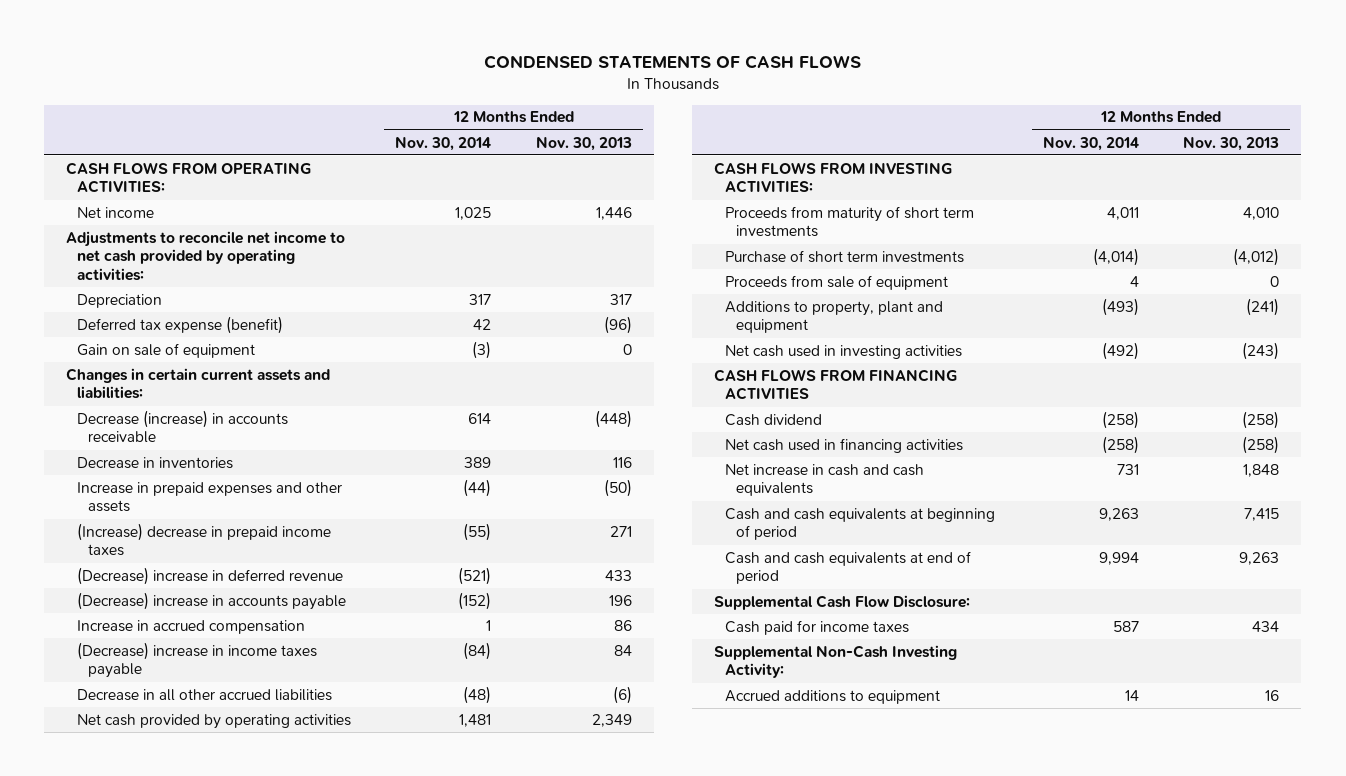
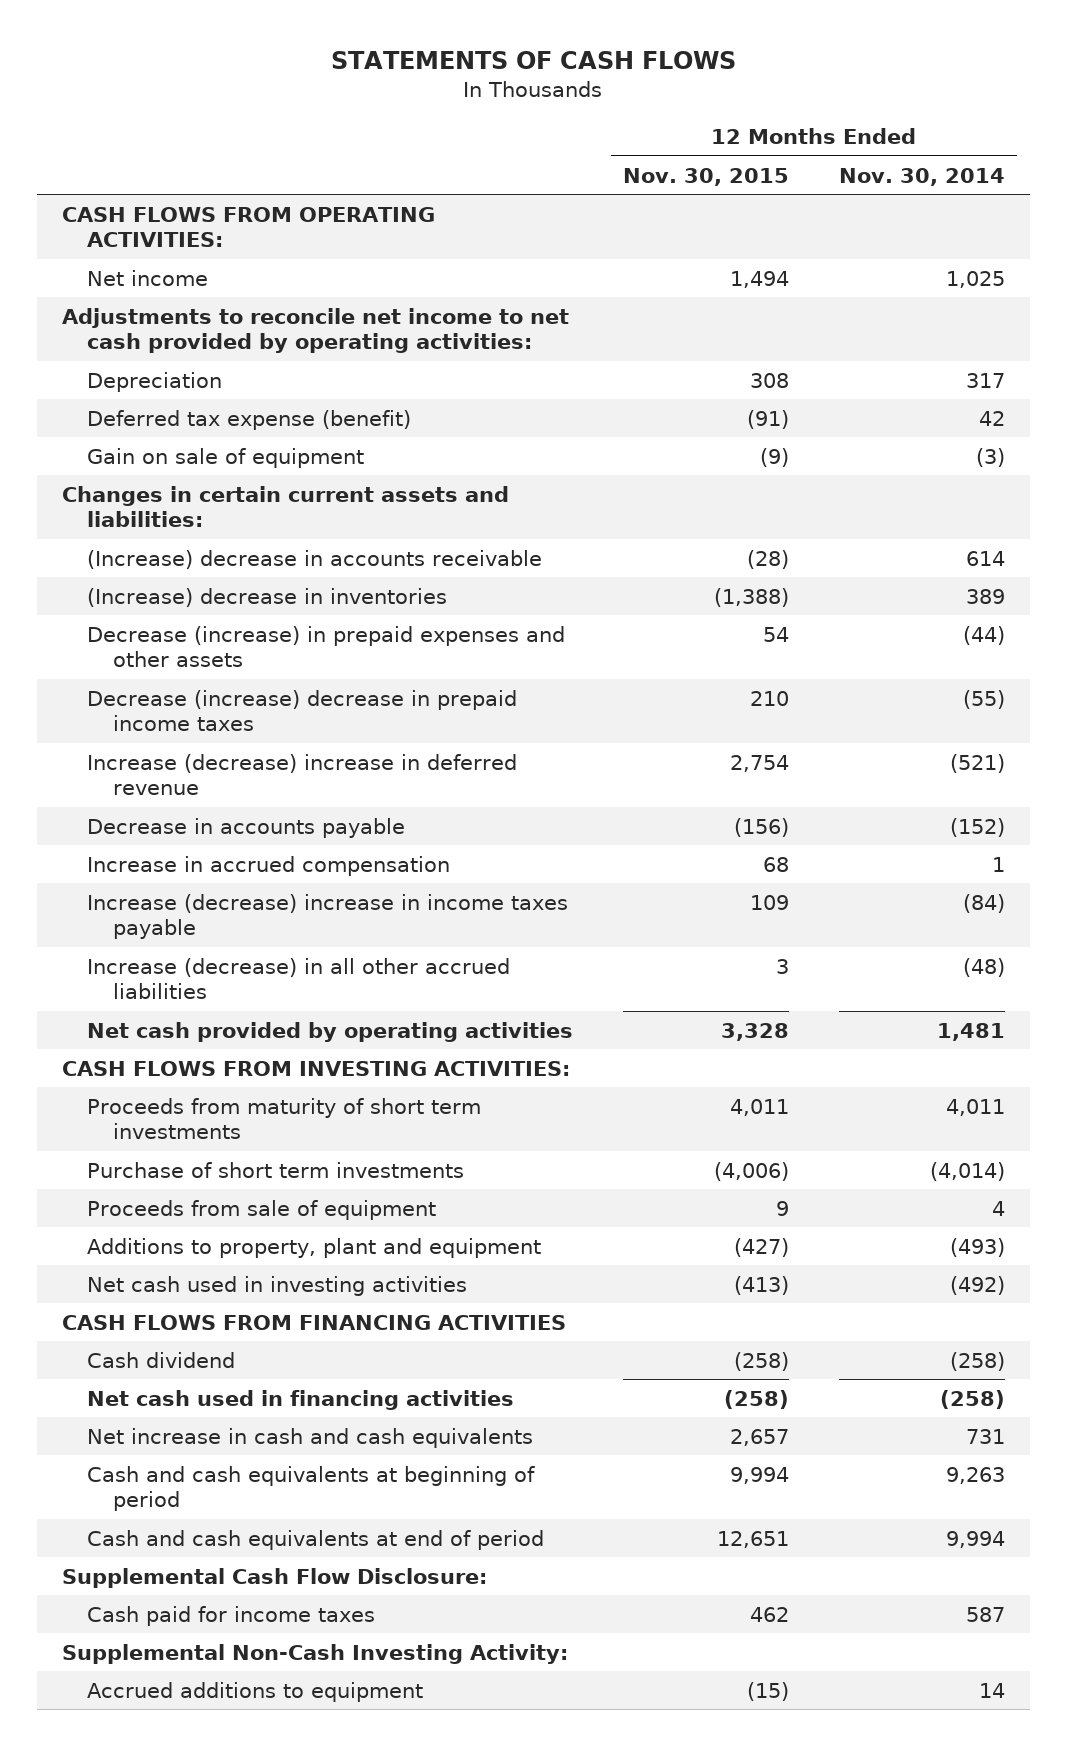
[483,55,861,70] CONDENSED STATEMENTS OF CASH FLOWS -> [331,51,737,70] STATEMENTS OF CASH FLOWS
[535,136,632,151] Nov. 30, 2013 -> none
none -> [623,167,790,186] Nov. 30, 2015
[77,409,289,444] Decrease (increase) in accounts receivable -> [87,549,543,569] (Increase) decrease in accounts receivable
[77,456,234,469] Decrease in inventories -> [87,587,448,607] (Increase) decrease in inventories
[77,481,343,513] Increase in prepaid expenses and other assets -> [87,625,566,667] Decrease (increase) in prepaid expenses and other assets
[77,522,332,557] (Increase) decrease in prepaid income taxes -> [87,689,518,731] Decrease (increase) decrease in prepaid income taxes
[77,566,344,585] (Decrease) increase in deferred revenue -> [87,753,518,795] Increase (decrease) increase in deferred revenue
[77,591,347,610] (Decrease) increase in accounts payable -> [87,817,406,838] Decrease in accounts payable
[77,641,318,679] (Decrease) increase in income taxes payable -> [87,893,569,939] Increase (decrease) increase in income taxes payable
[77,688,333,701] Decrease in all other accrued liabilities -> [87,957,511,999] Increase (decrease) in all other accrued liabilities

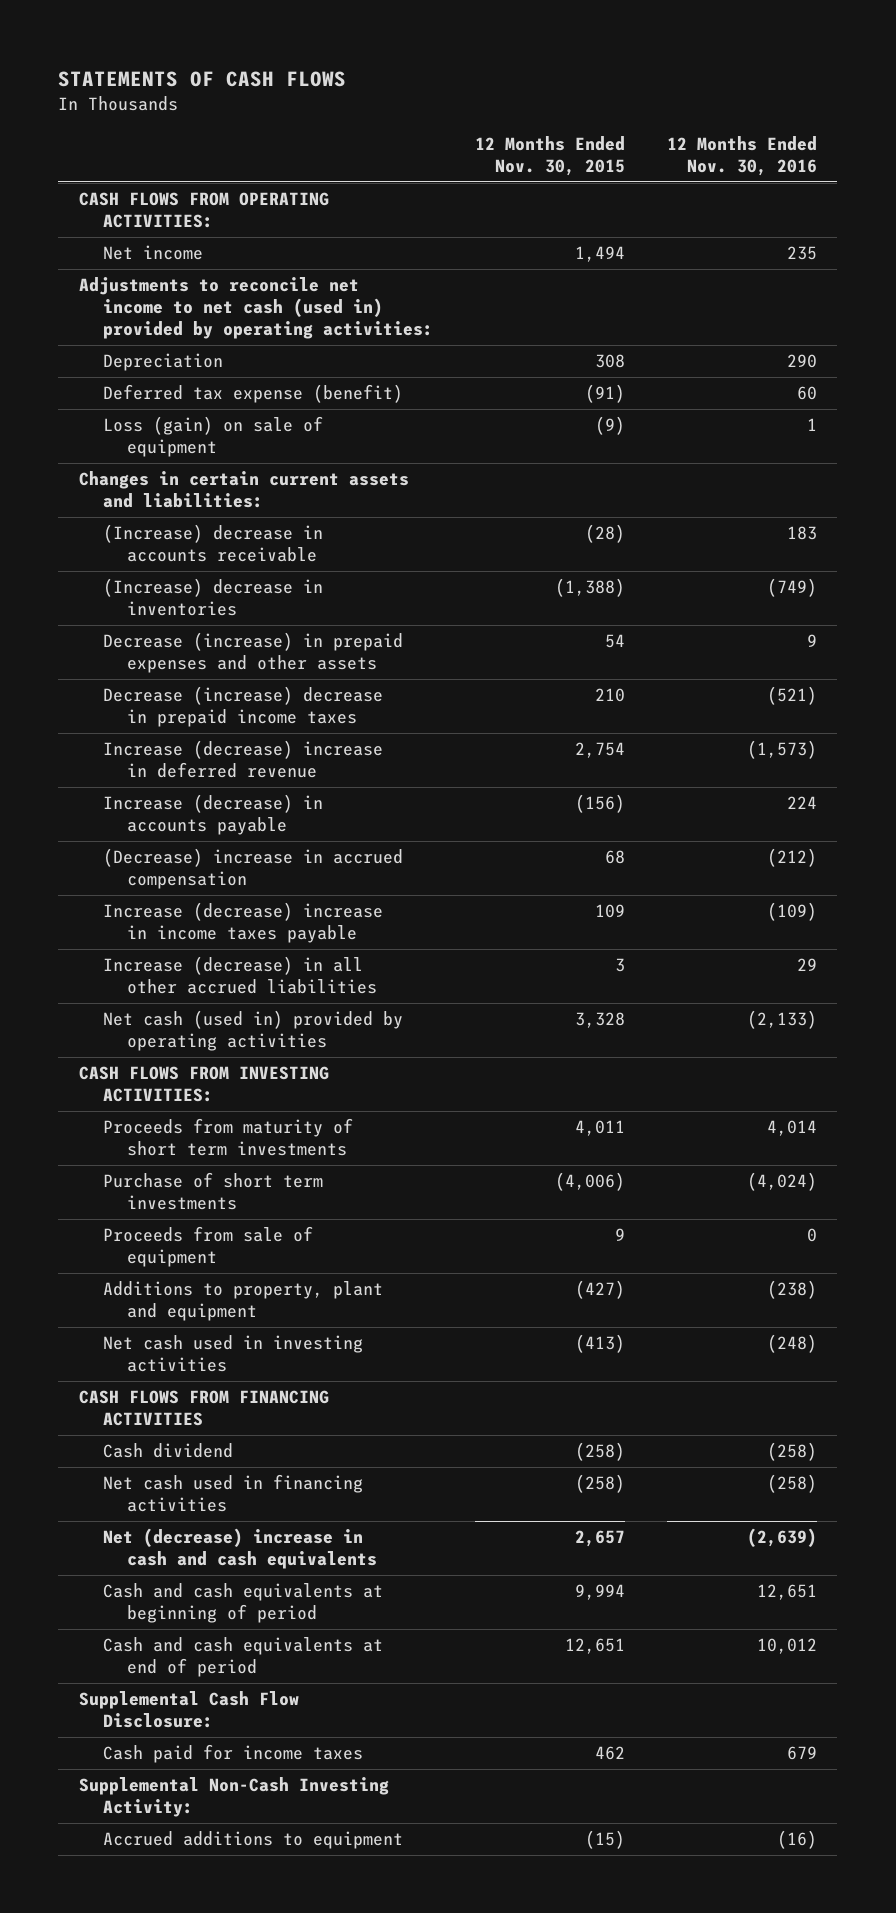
[838,167,1005,186] Nov. 30, 2014 -> none
none -> [666,135,817,176] 12 Months Ended Nov. 30, 2016
[62,307,570,353] Adjustments to reconcile net income to net cash provided by operating activities: -> [79,277,434,339] Adjustments to reconcile net income to net cash (used in) provided by operating activities:
[87,447,365,468] Gain on sale of equipment -> [103,416,324,457] Loss (gain) on sale of equipment
[87,817,406,838] Decrease in accounts payable -> [103,794,324,835] Increase (decrease) in accounts payable
[87,855,451,876] Increase in accrued compensation -> [103,848,404,889] (Decrease) increase in accrued compensation
[87,1021,574,1042] Net cash provided by operating activities -> [103,1010,404,1051] Net cash (used in) provided by operating activities
[87,1427,534,1448] Net increase in cash and cash equivalents -> [103,1528,378,1569] Net (decrease) increase in cash and cash equivalents

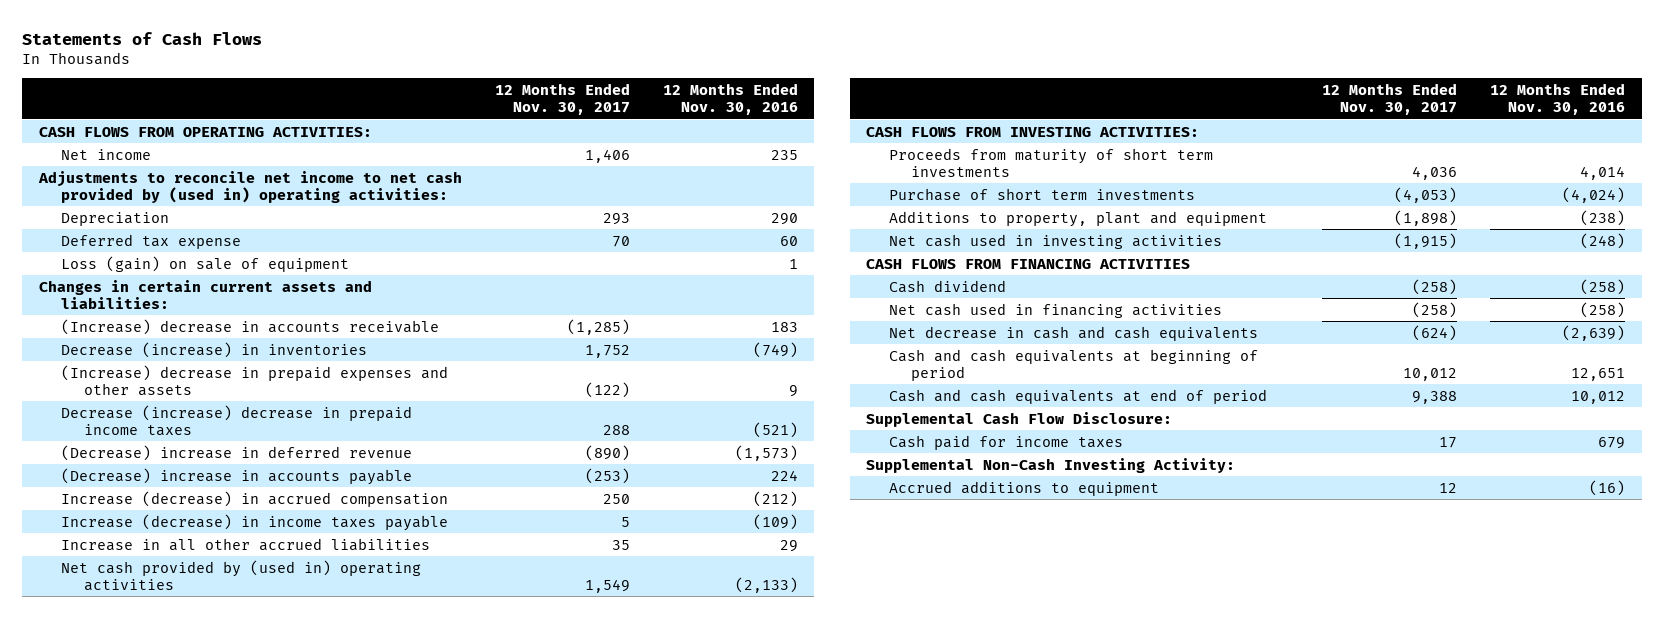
[58,70,347,87] STATEMENTS OF CASH FLOWS -> [22,31,263,45] Statements of Cash Flows
[474,135,625,176] 12 Months Ended Nov. 30, 2015 -> none
none -> [494,82,630,115] 12 Months Ended Nov. 30, 2017
[79,277,434,339] Adjustments to reconcile net income to net cash (used in) provided by operating activities: -> [37,170,462,203] Adjustments to reconcile net income to net cash provided by (used in) operating activities:
[103,384,404,404] Deferred tax expense (benefit) -> [61,233,242,249] Deferred tax expense
[103,578,324,616] (Increase) decrease in inventories -> [61,341,368,358] Decrease (increase) in inventories
[103,632,404,673] Decrease (increase) in prepaid expenses and other assets -> [61,364,449,396] (Increase) decrease in prepaid expenses and other assets
[103,740,384,778] Increase (decrease) increase in deferred revenue -> [61,444,413,461] (Decrease) increase in deferred revenue
[103,794,324,835] Increase (decrease) in accounts payable -> [61,467,413,485] (Decrease) increase in accounts payable
[103,848,404,889] (Decrease) increase in accrued compensation -> [61,490,449,507] Increase (decrease) in accrued compensation
[103,902,384,943] Increase (decrease) increase in income taxes payable -> [61,513,449,531] Increase (decrease) in income taxes payable
[103,956,378,994] Increase (decrease) in all other accrued liabilities -> [61,537,431,551] Increase in all other accrued liabilities
[103,1010,404,1051] Net cash (used in) provided by operating activities -> [61,559,422,591] Net cash provided by (used in) operating activities
[103,1226,314,1267] Proceeds from sale of equipment -> none
[103,1528,378,1569] Net (decrease) increase in cash and cash equivalents -> [888,325,1258,341] Net decrease in cash and cash equivalents

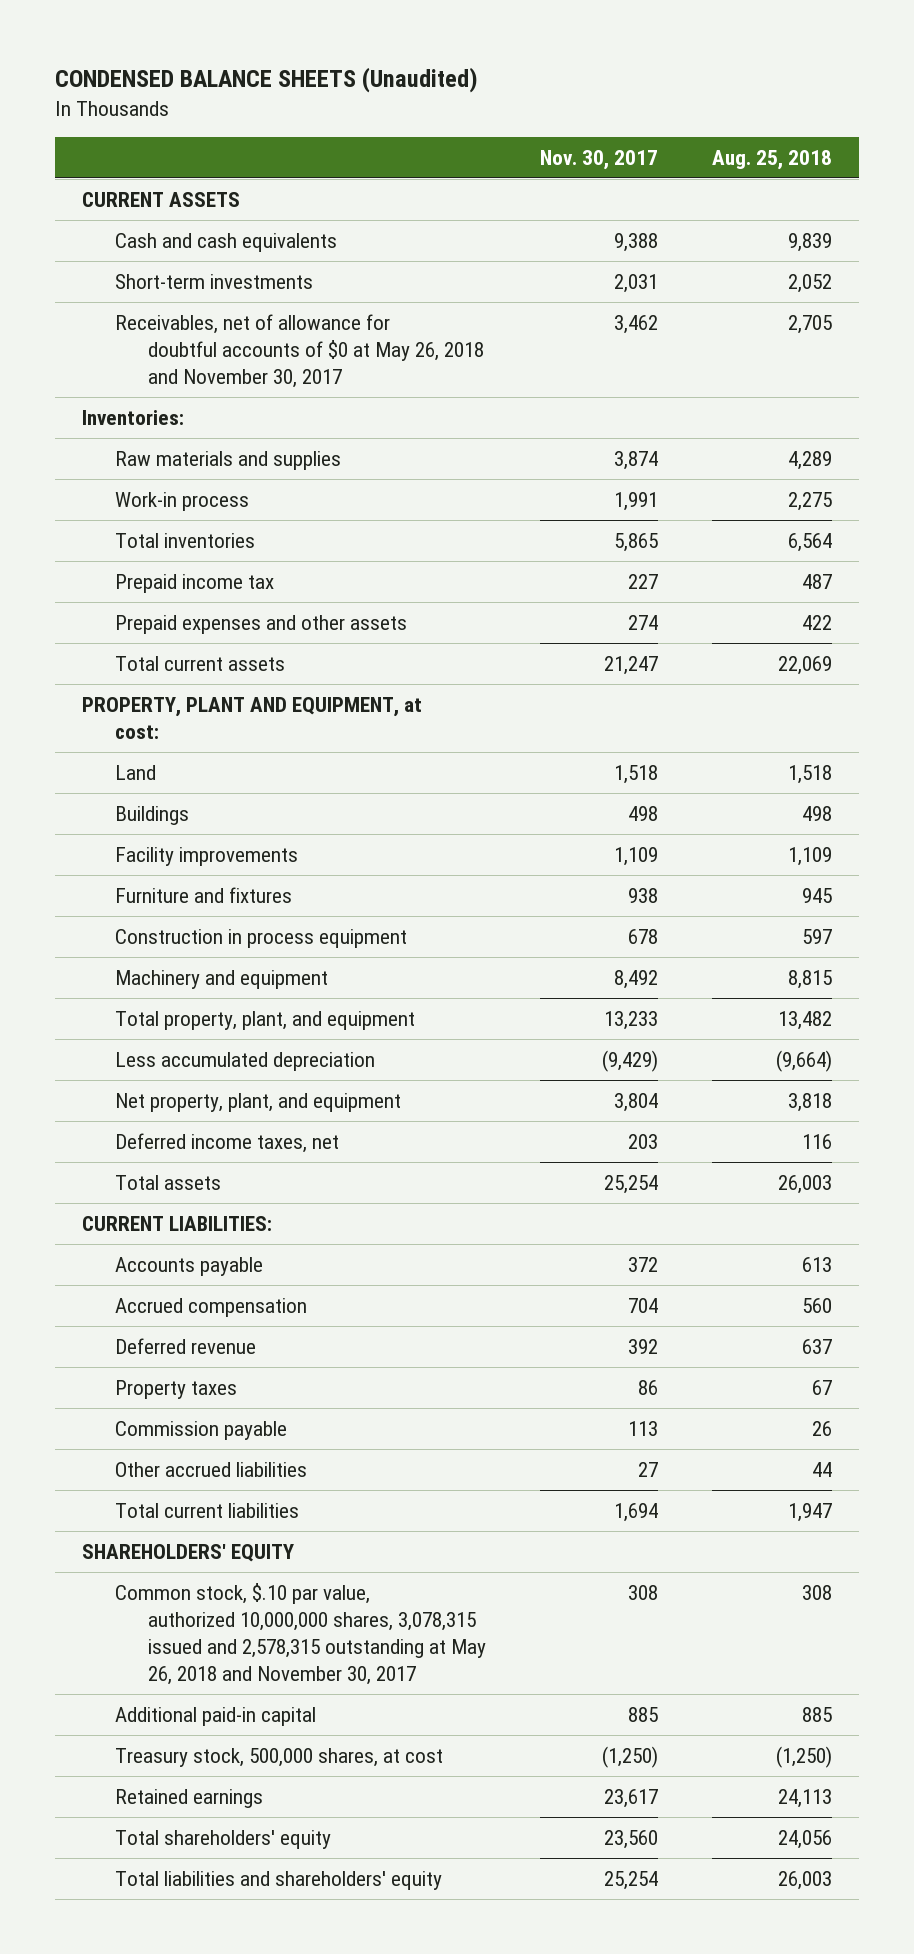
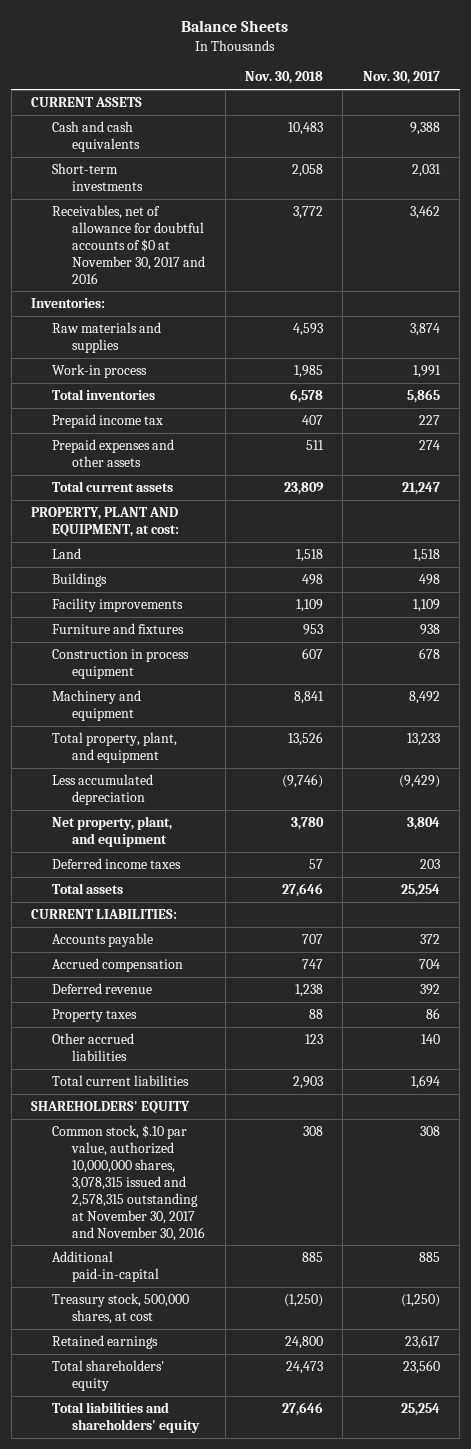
[54,67,478,94] CONDENSED BALANCE SHEETS (Unaudited) -> [181,20,289,33] Balance Sheets
[711,149,832,170] Aug. 25, 2018 -> none
none -> [244,71,323,85] Nov. 30, 2018
[114,313,484,388] Receivables, net of allowance for doubtful accounts of $0 at May 26, 2018 and November 30, 2017 -> [51,205,206,284] Receivables, net of allowance for doubtful accounts of $0 at November 30, 2017 and 2016
[114,1132,339,1153] Deferred income taxes, net -> [51,858,181,870] Deferred income taxes
[114,1420,287,1440] Commission payable -> none
[637,1461,658,1477] 27 -> [420,1034,440,1045] 140
[114,1582,486,1686] Common stock, $.10 par value, authorized 10,000,000 shares, 3,078,315 issued and 2,578,315 outstanding at May 26, 2018 and November 30, 2017 -> [51,1125,206,1241] Common stock, $.10 par value, authorized 10,000,000 shares, 3,078,315 issued and 2,578,315 outstanding at November 30, 2017 and November 30, 2016
[114,1706,316,1726] Additional paid-in capital -> [51,1251,160,1282] Additional paid-in-capital

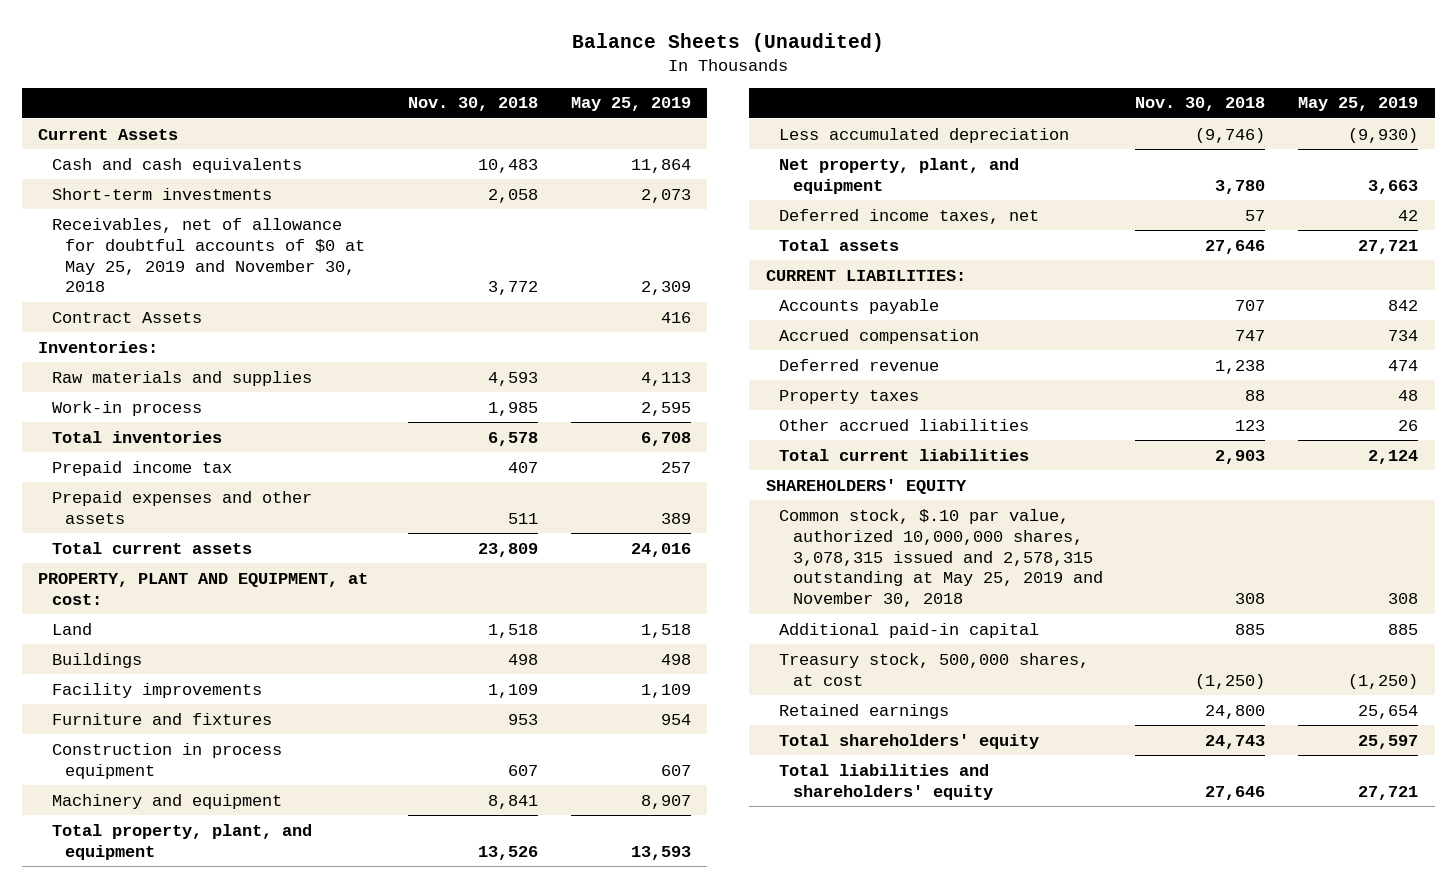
[181,20,289,33] Balance Sheets -> [572,33,885,53] Balance Sheets (Unaudited)
[362,71,440,85] Nov. 30, 2017 -> none
none -> [570,97,691,112] May 25, 2019
[31,97,143,108] CURRENT ASSETS -> [38,128,179,140] Current Assets
[51,205,206,284] Receivables, net of allowance for doubtful accounts of $0 at November 30, 2017 and 2016 -> [51,217,366,293] Receivables, net of allowance for doubtful accounts of $0 at May 25, 2019 and November 30, 2018
none -> [51,311,202,323] Contract Assets
[51,858,181,870] Deferred income taxes -> [779,208,1040,224] Deferred income taxes, net
[51,1125,206,1241] Common stock, $.10 par value, authorized 10,000,000 shares, 3,078,315 issued and 2,578,315 outstanding at November 30, 2017 and November 30, 2016 -> [779,508,1103,608] Common stock, $.10 par value, authorized 10,000,000 shares, 3,078,315 issued and 2,578,315 outstanding at May 25, 2019 and November 30, 2018
[51,1251,160,1282] Additional paid-in-capital -> [779,622,1040,638] Additional paid-in capital
[285,1361,323,1375] 24,473 -> [1205,734,1266,749] 24,743

